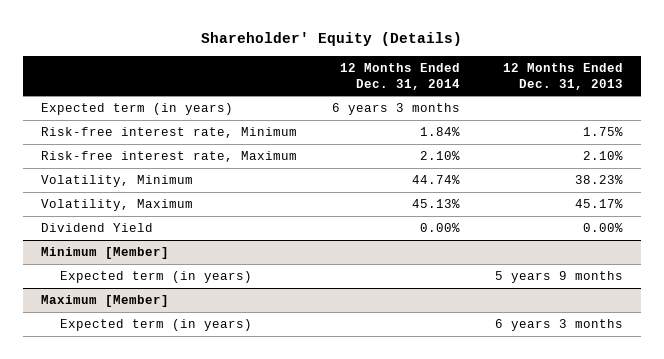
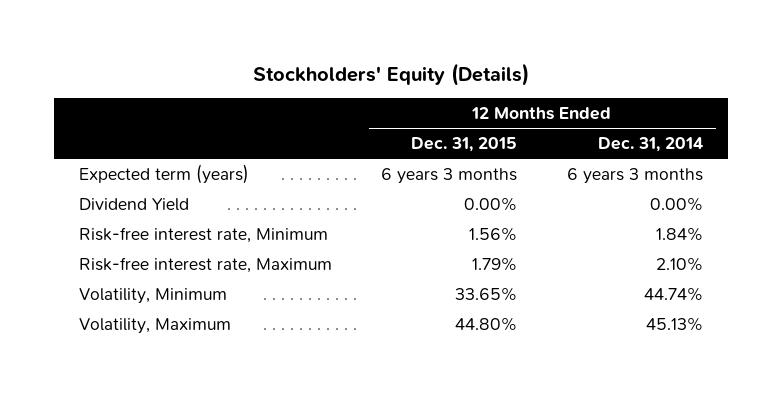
[201,31,463,46] Shareholder' Equity (Details) -> [252,62,529,86] Stockholders' Equity (Details)
[503,62,624,90] 12 Months Ended Dec. 31, 2013 -> none
none -> [411,136,518,152] Dec. 31, 2015
[40,103,233,116] Expected term (in years) -> [78,163,249,184] Expected term (years)
[40,223,153,233] Dividend Yield -> [78,197,189,211] Dividend Yield
[40,247,169,260] Minimum [Member] -> none
[60,271,253,284] Expected term (in years) -> none
[40,295,169,308] Maximum [Member] -> none
[60,319,253,332] Expected term (in years) -> none

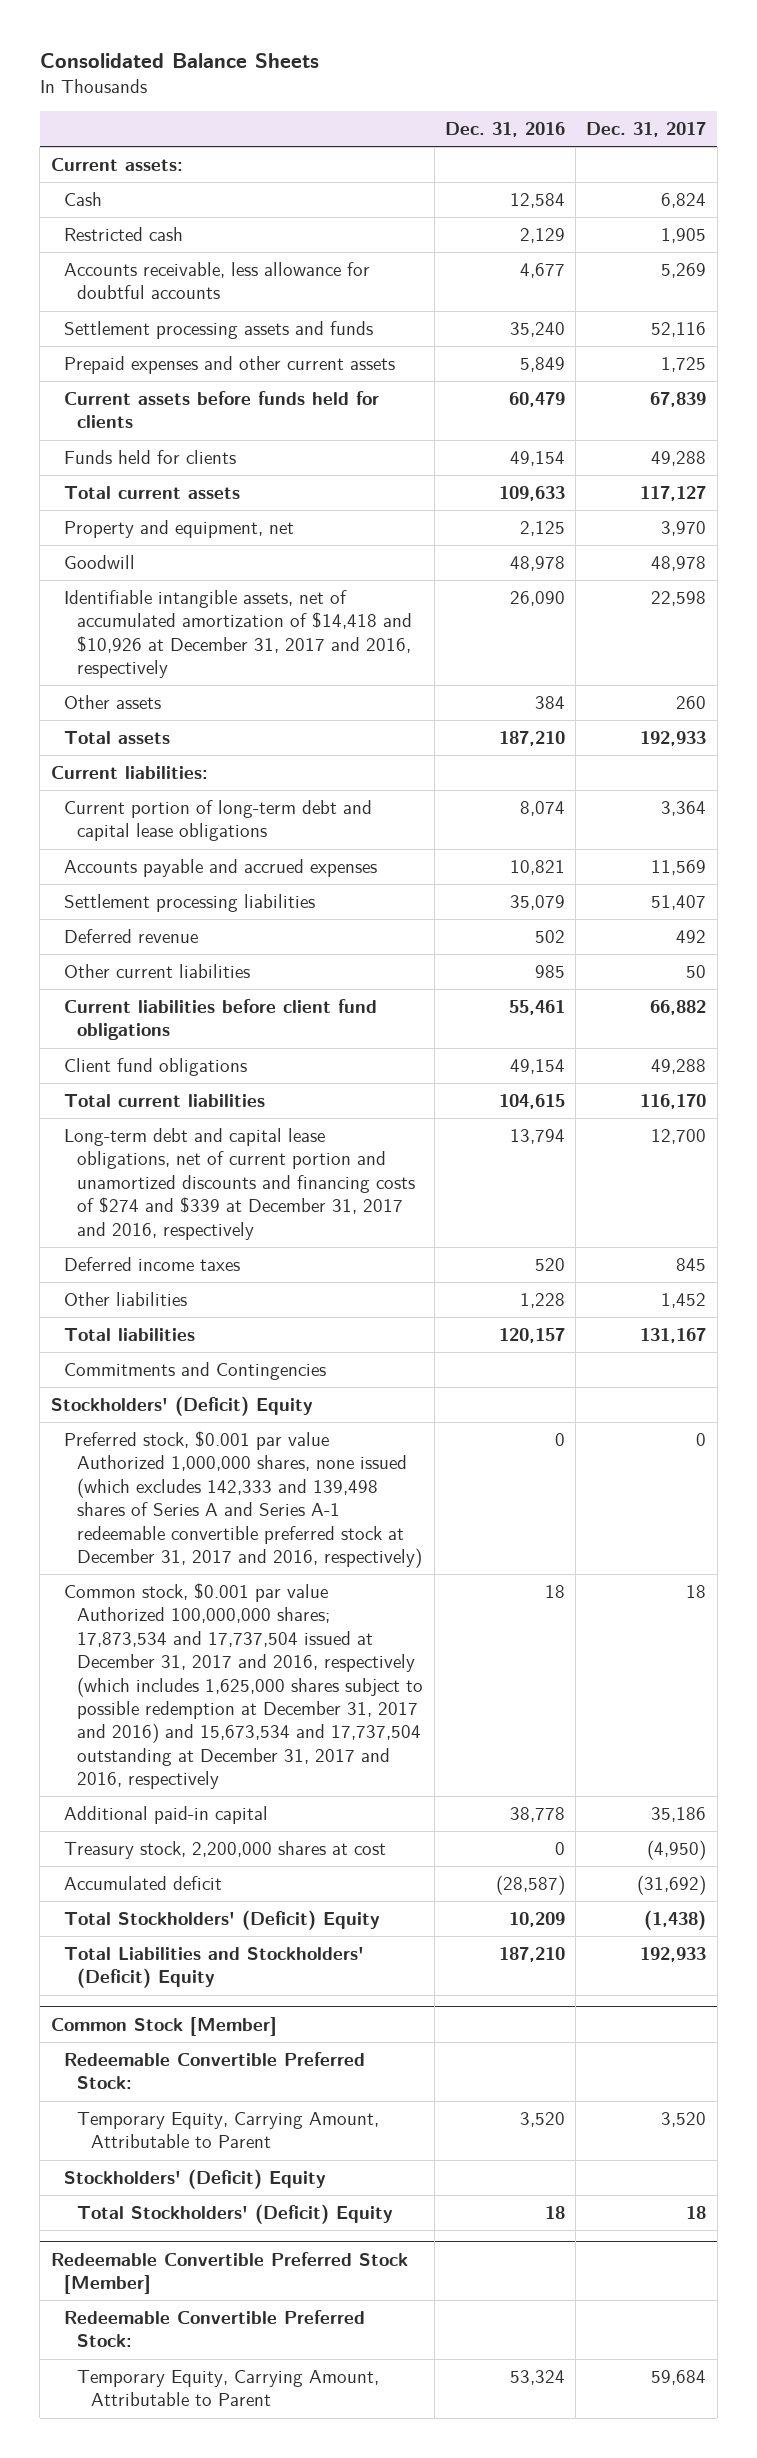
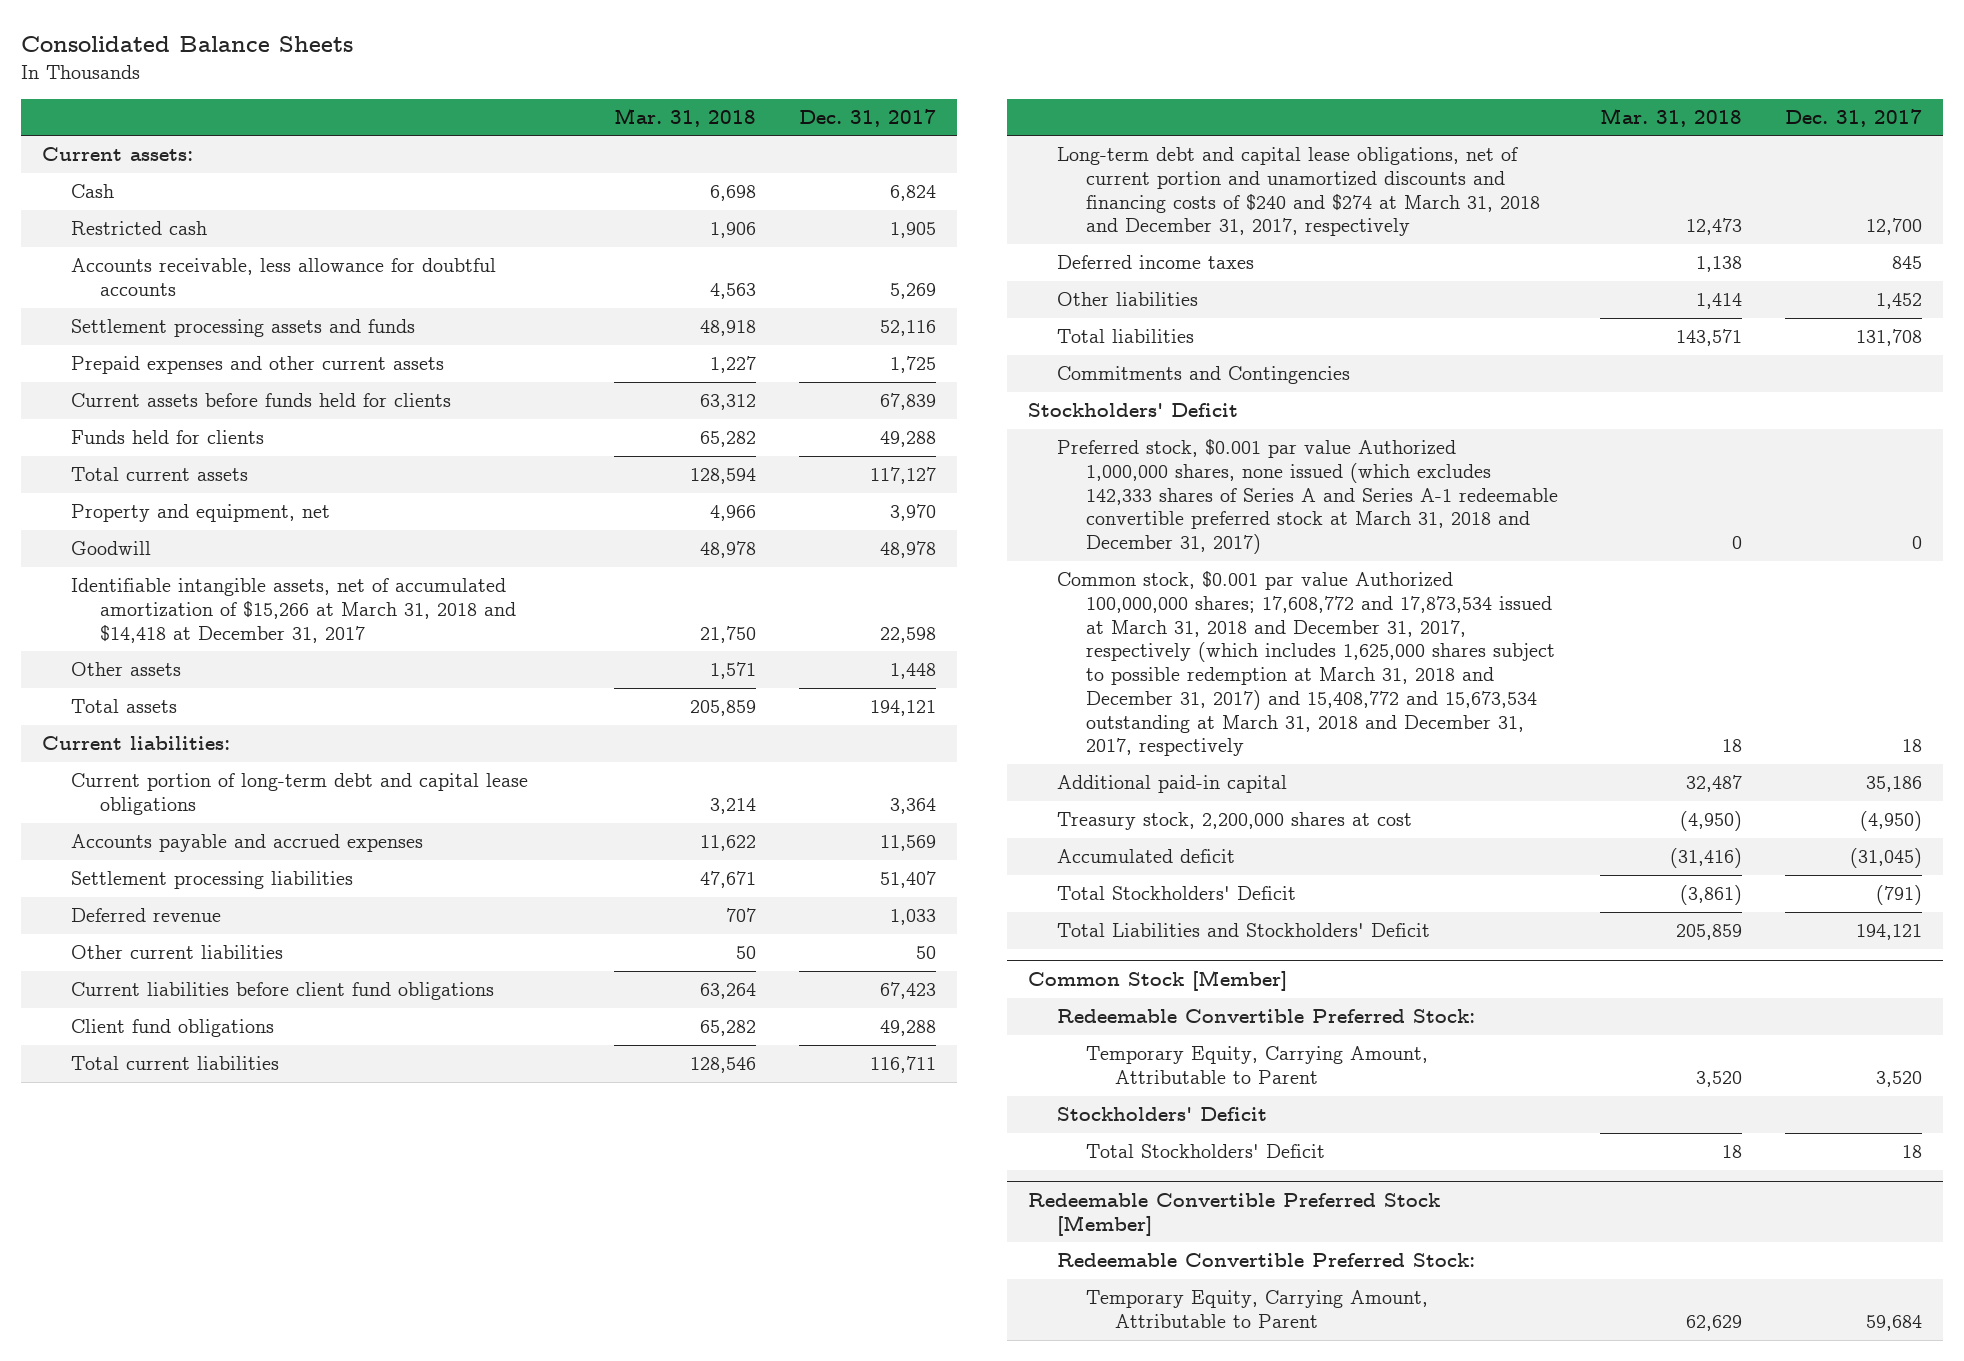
[444,122,565,138] Dec. 31, 2016 -> none
none -> [614,107,757,127] Mar. 31, 2018
[63,590,413,679] Identifiable intangible assets, net of accumulated amortization of $14,418 and $10,926 at December 31, 2017 and 2016, respectively -> [71,578,516,643] Identifiable intangible assets, net of accumulated amortization of $15,266 at March 31, 2018 and $14,418 at December 31, 2017
[676,696,707,710] 260 -> [889,663,936,680] 1,448
[640,731,707,747] 192,933 -> [869,700,936,717] 194,121
[676,930,707,944] 492 -> [889,909,936,926] 1,033
[650,1000,707,1016] 66,882 -> [879,982,936,1000] 67,423
[640,1094,707,1110] 116,170 -> [869,1056,936,1074] 116,711
[63,1128,416,1240] Long-term debt and capital lease obligations, net of current portion and unamortized discounts and financing costs of $274 and $339 at December 31, 2017 and 2016, respectively -> [1056,147,1540,237] Long-term debt and capital lease obligations, net of current portion and unamortized discounts and financing costs of $240 and $274 at March 31, 2018 and December 31, 2017, respectively
[640,1328,707,1344] 131,167 -> [1855,329,1922,347] 131,708
[50,1396,313,1417] Stockholders' (Deficit) Equity -> [1028,403,1239,418] Stockholders' Deficit
[63,1431,423,1568] Preferred stock, $0.001 par value Authorized 1,000,000 shares, none issued (which excludes 142,333 and 139,498 shares of Series A and Series A-1 redeemable convertible preferred stock at December 31, 2017 and 2016, respectively) -> [1056,439,1558,555] Preferred stock, $0.001 par value Authorized 1,000,000 shares, none issued (which excludes 142,333 shares of Series A and Series A-1 redeemable convertible preferred stock at March 31, 2018 and December 31, 2017)
[63,1583,424,1790] Common stock, $0.001 par value Authorized 100,000,000 shares; 17,873,534 and 17,737,504 issued at December 31, 2017 and 2016, respectively (which includes 1,625,000 shares subject to possible redemption at December 31, 2017 and 2016) and 15,673,534 and 17,737,504 outstanding at December 31, 2017 and 2016, respectively -> [1056,571,1555,757] Common stock, $0.001 par value Authorized 100,000,000 shares; 17,608,772 and 17,873,534 issued at March 31, 2018 and December 31, 2017, respectively (which includes 1,625,000 shares subject to possible redemption at March 31, 2018 and December 31, 2017) and 15,408,772 and 15,673,534 outstanding at March 31, 2018 and December 31, 2017, respectively
[637,1875,707,1896] (31,692) -> [1849,848,1922,869] (31,045)
[63,1910,380,1931] Total Stockholders' (Deficit) Equity -> [1056,886,1296,901] Total Stockholders' Deficit
[644,1910,707,1931] (1,438) -> [1875,885,1922,906] (791)
[63,1947,364,1989] Total Liabilities and Stockholders' (Deficit) Equity -> [1056,923,1430,938] Total Liabilities and Stockholders' Deficit
[640,1947,707,1963] 192,933 -> [1855,924,1922,941] 194,121
[63,2169,326,2190] Stockholders' (Deficit) Equity -> [1056,1107,1267,1122] Stockholders' Deficit
[77,2204,394,2225] Total Stockholders' (Deficit) Equity -> [1085,1144,1325,1159] Total Stockholders' Deficit

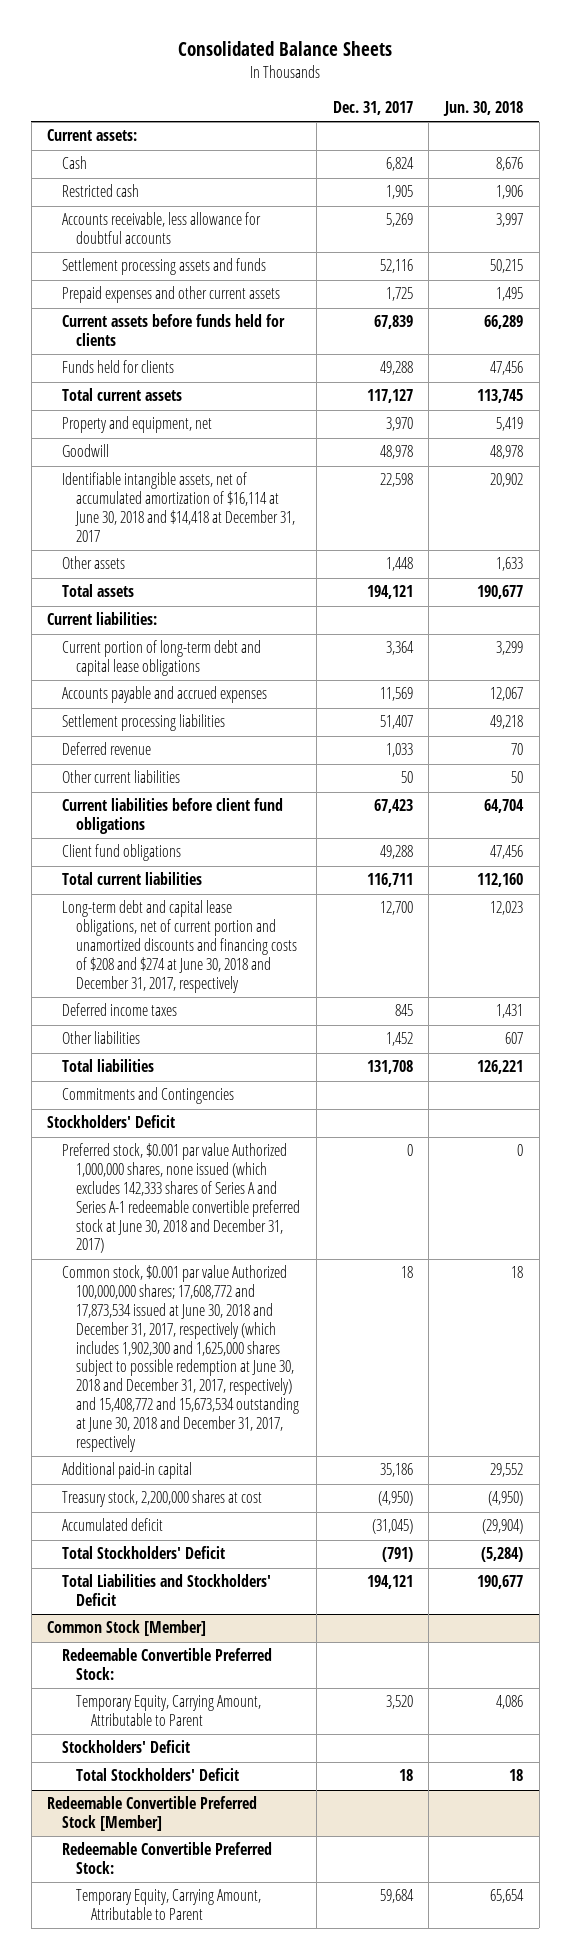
[614,107,757,127] Mar. 31, 2018 -> none
none -> [443,101,524,117] Jun. 30, 2018
[71,578,516,643] Identifiable intangible assets, net of accumulated amortization of $15,266 at March 31, 2018 and $14,418 at December 31, 2017 -> [61,472,296,542] Identifiable intangible assets, net of accumulated amortization of $16,114 at June 30, 2018 and $14,418 at December 31, 2017
[1056,147,1540,237] Long-term debt and capital lease obligations, net of current portion and unamortized discounts and financing costs of $240 and $274 at March 31, 2018 and December 31, 2017, respectively -> [61,900,298,993] Long-term debt and capital lease obligations, net of current portion and unamortized discounts and financing costs of $208 and $274 at June 30, 2018 and December 31, 2017, respectively
[1056,439,1558,555] Preferred stock, $0.001 par value Authorized 1,000,000 shares, none issued (which excludes 142,333 shares of Series A and Series A-1 redeemable convertible preferred stock at March 31, 2018 and December 31, 2017) -> [61,1143,301,1254] Preferred stock, $0.001 par value Authorized 1,000,000 shares, none issued (which excludes 142,333 shares of Series A and Series A-1 redeemable convertible preferred stock at June 30, 2018 and December 31, 2017)
[1056,571,1555,757] Common stock, $0.001 par value Authorized 100,000,000 shares; 17,608,772 and 17,873,534 issued at March 31, 2018 and December 31, 2017, respectively (which includes 1,625,000 shares subject to possible redemption at March 31, 2018 and December 31, 2017) and 15,408,772 and 15,673,534 outstanding at March 31, 2018 and December 31, 2017, respectively -> [61,1265,300,1452] Common stock, $0.001 par value Authorized 100,000,000 shares; 17,608,772 and 17,873,534 issued at June 30, 2018 and December 31, 2017, respectively (which includes 1,902,300 and 1,625,000 shares subject to possible redemption at June 30, 2018 and December 31, 2017, respectively) and 15,408,772 and 15,673,534 outstanding at June 30, 2018 and December 31, 2017, respectively

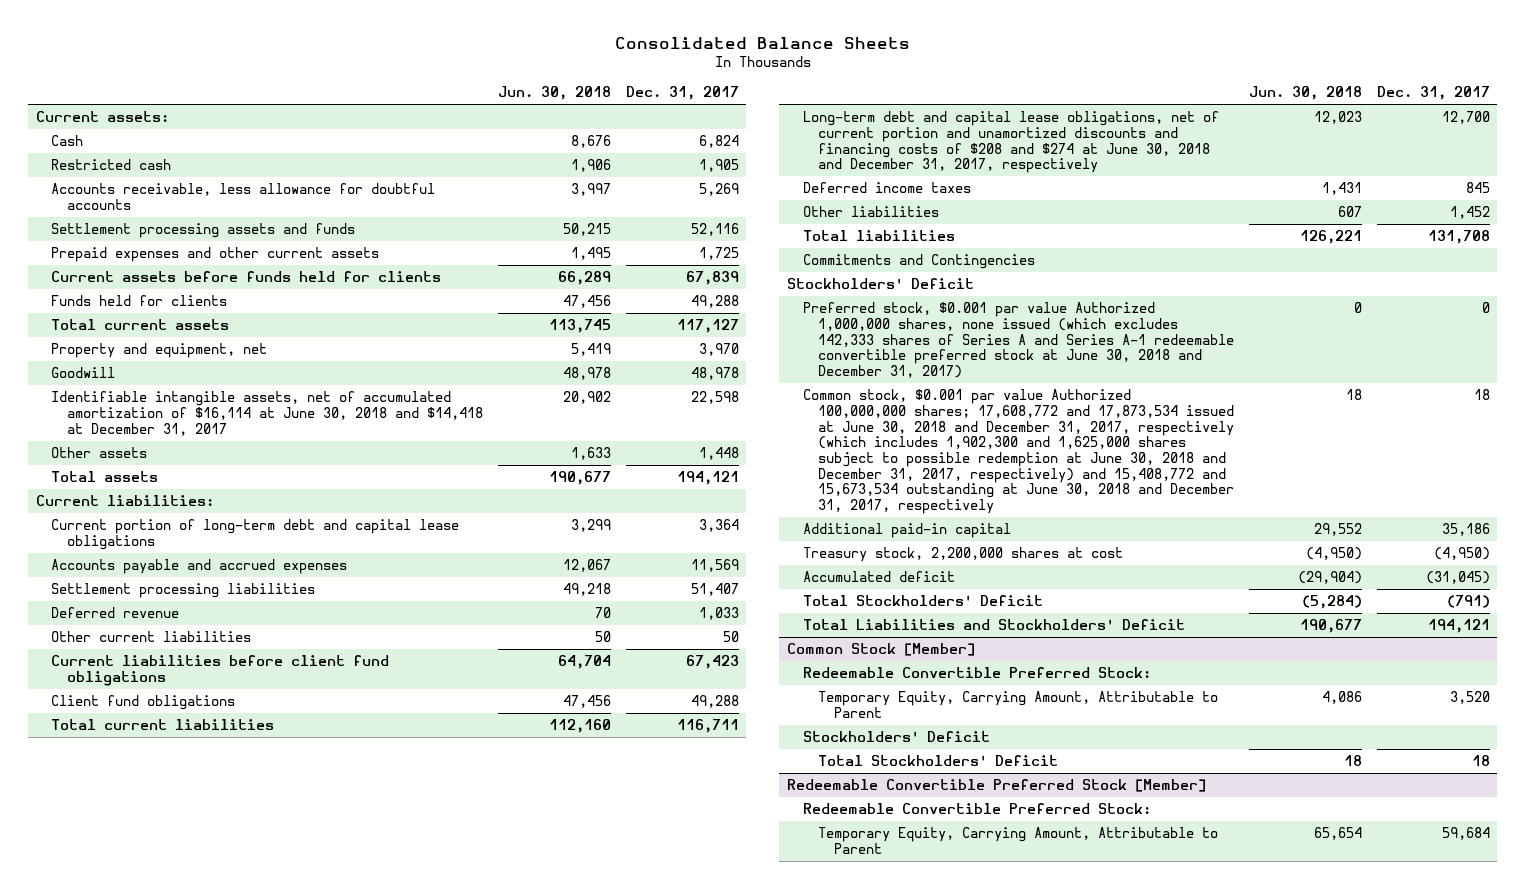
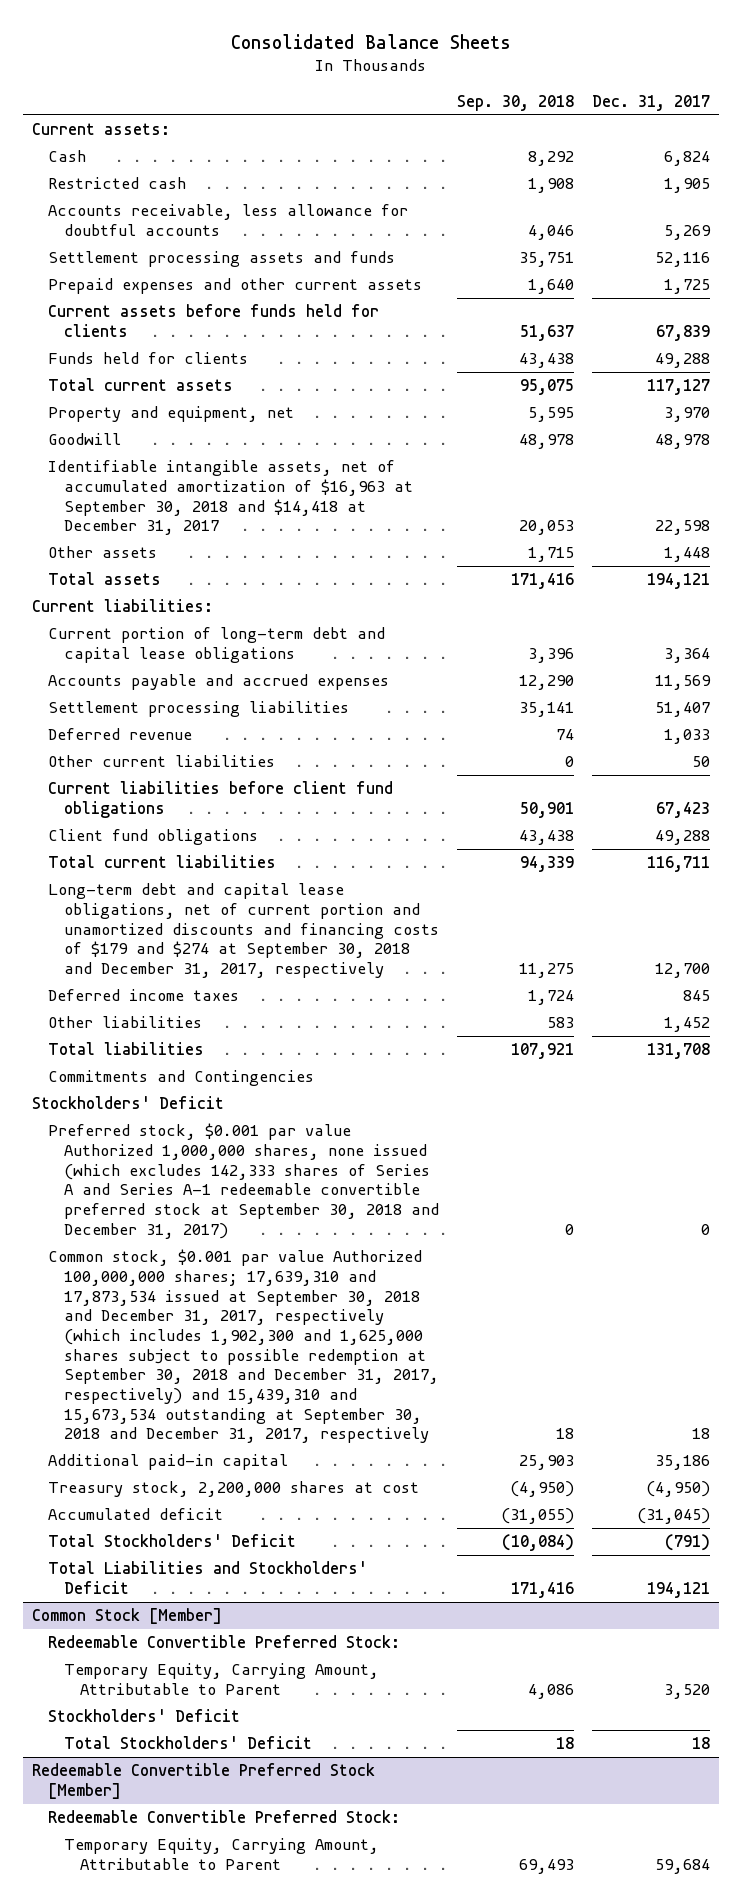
[497,86,611,101] Jun. 30, 2018 -> none
none -> [457,94,575,111] Sep. 30, 2018
[51,391,484,436] Identifiable intangible assets, net of accumulated amortization of $16,114 at June 30, 2018 and $14,418 at December 31, 2017 -> [48,460,414,536] Identifiable intangible assets, net of accumulated amortization of $16,963 at September 30, 2018 and $14,418 at December 31, 2017
[802,111,1219,174] Long-term debt and capital lease obligations, net of current portion and unamortized discounts and financing costs of $208 and $274 at June 30, 2018 and December 31, 2017, respectively -> [48,883,440,979] Long-term debt and capital lease obligations, net of current portion and unamortized discounts and financing costs of $179 and $274 at September 30, 2018 and December 31, 2017, respectively
[802,302,1235,379] Preferred stock, $0.001 par value Authorized 1,000,000 shares, none issued (which excludes 142,333 shares of Series A and Series A-1 redeemable convertible preferred stock at June 30, 2018 and December 31, 2017) -> [48,1123,440,1239] Preferred stock, $0.001 par value Authorized 1,000,000 shares, none issued (which excludes 142,333 shares of Series A and Series A-1 redeemable convertible preferred stock at September 30, 2018 and December 31, 2017)
[802,389,1235,515] Common stock, $0.001 par value Authorized 100,000,000 shares; 17,608,772 and 17,873,534 issued at June 30, 2018 and December 31, 2017, respectively (which includes 1,902,300 and 1,625,000 shares subject to possible redemption at June 30, 2018 and December 31, 2017, respectively) and 15,408,772 and 15,673,534 outstanding at June 30, 2018 and December 31, 2017, respectively -> [48,1249,440,1444] Common stock, $0.001 par value Authorized 100,000,000 shares; 17,639,310 and 17,873,534 issued at September 30, 2018 and December 31, 2017, respectively (which includes 1,902,300 and 1,625,000 shares subject to possible redemption at September 30, 2018 and December 31, 2017, respectively) and 15,439,310 and 15,673,534 outstanding at September 30, 2018 and December 31, 2017, respectively

